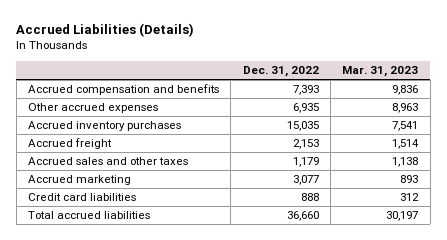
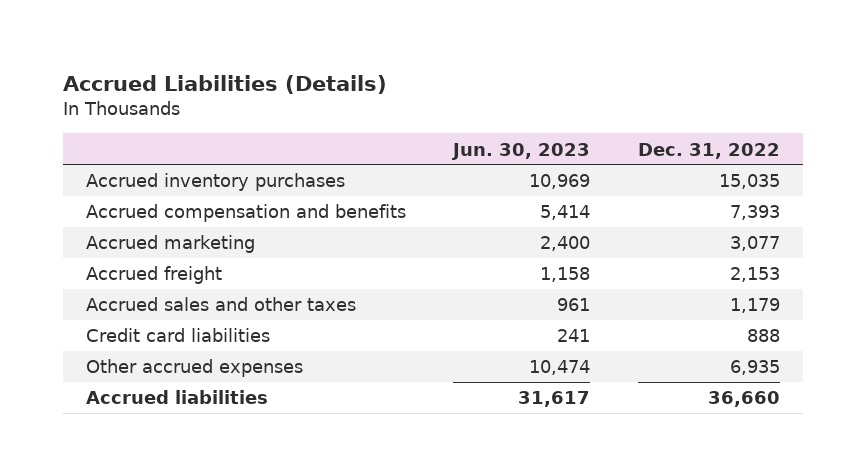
[342,66,419,78] Mar. 31, 2023 -> none
none -> [451,142,591,160] Jun. 30, 2023
[28,84,220,96] Accrued compensation and benefits -> [86,204,407,223] Accrued compensation and benefits
[28,175,132,186] Accrued marketing -> [86,235,256,254] Accrued marketing
[28,103,159,114] Other accrued expenses -> [86,359,304,378] Other accrued expenses
[28,211,151,220] Total accrued liabilities -> [86,390,269,405] Accrued liabilities

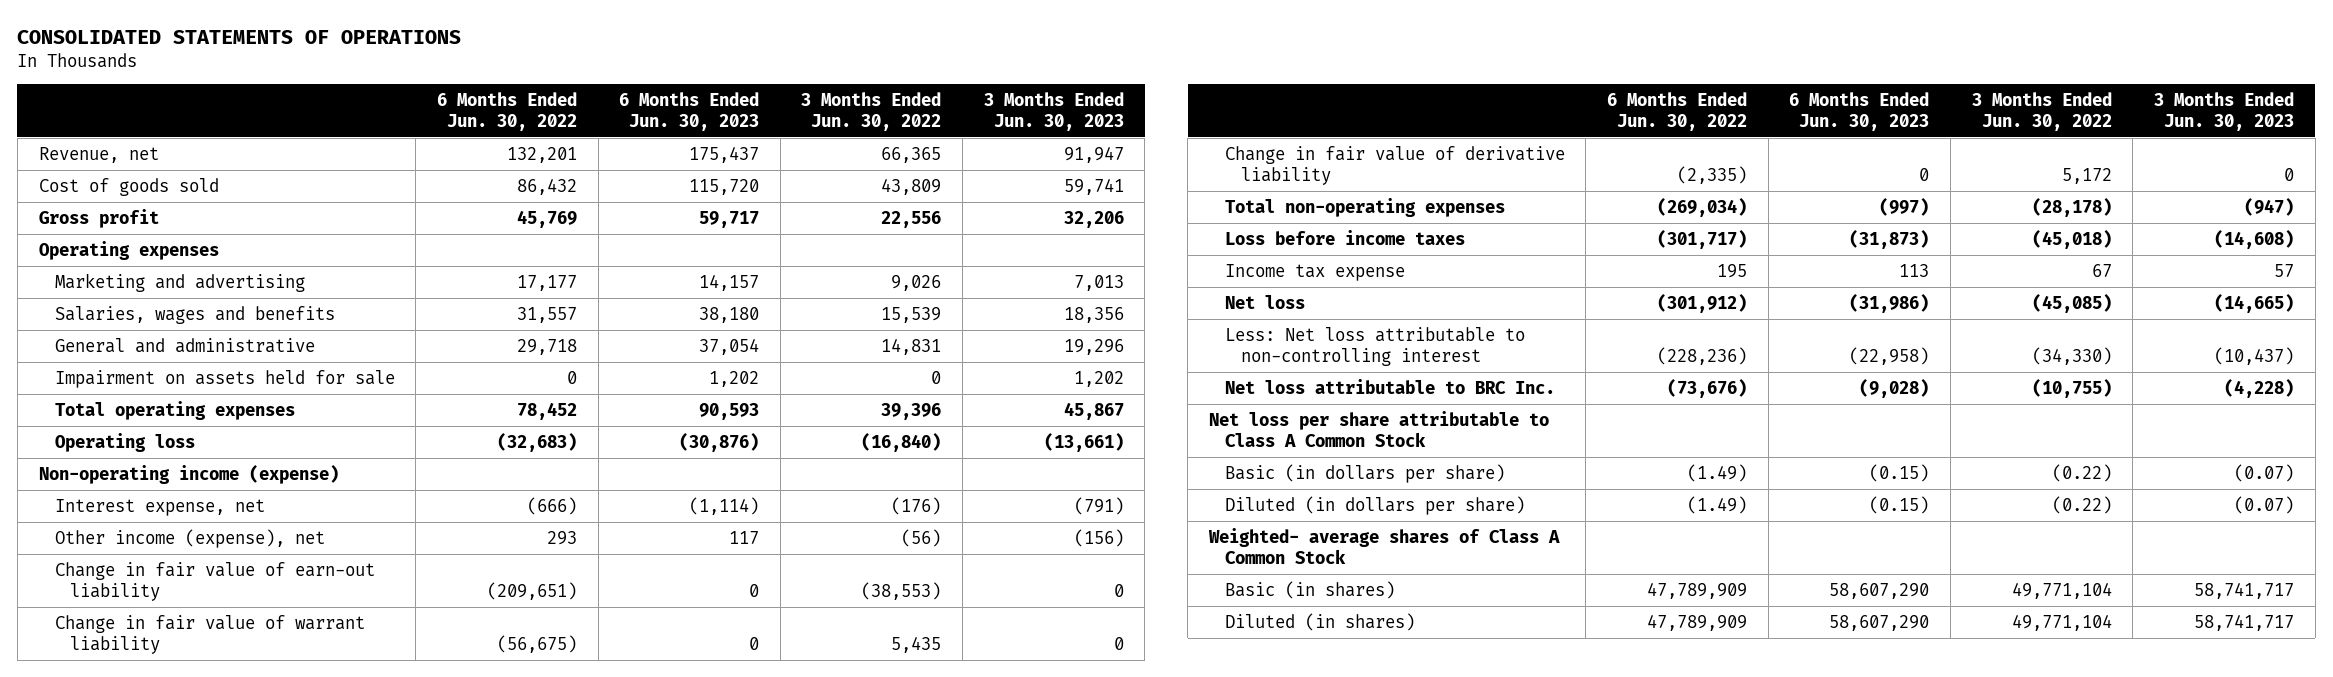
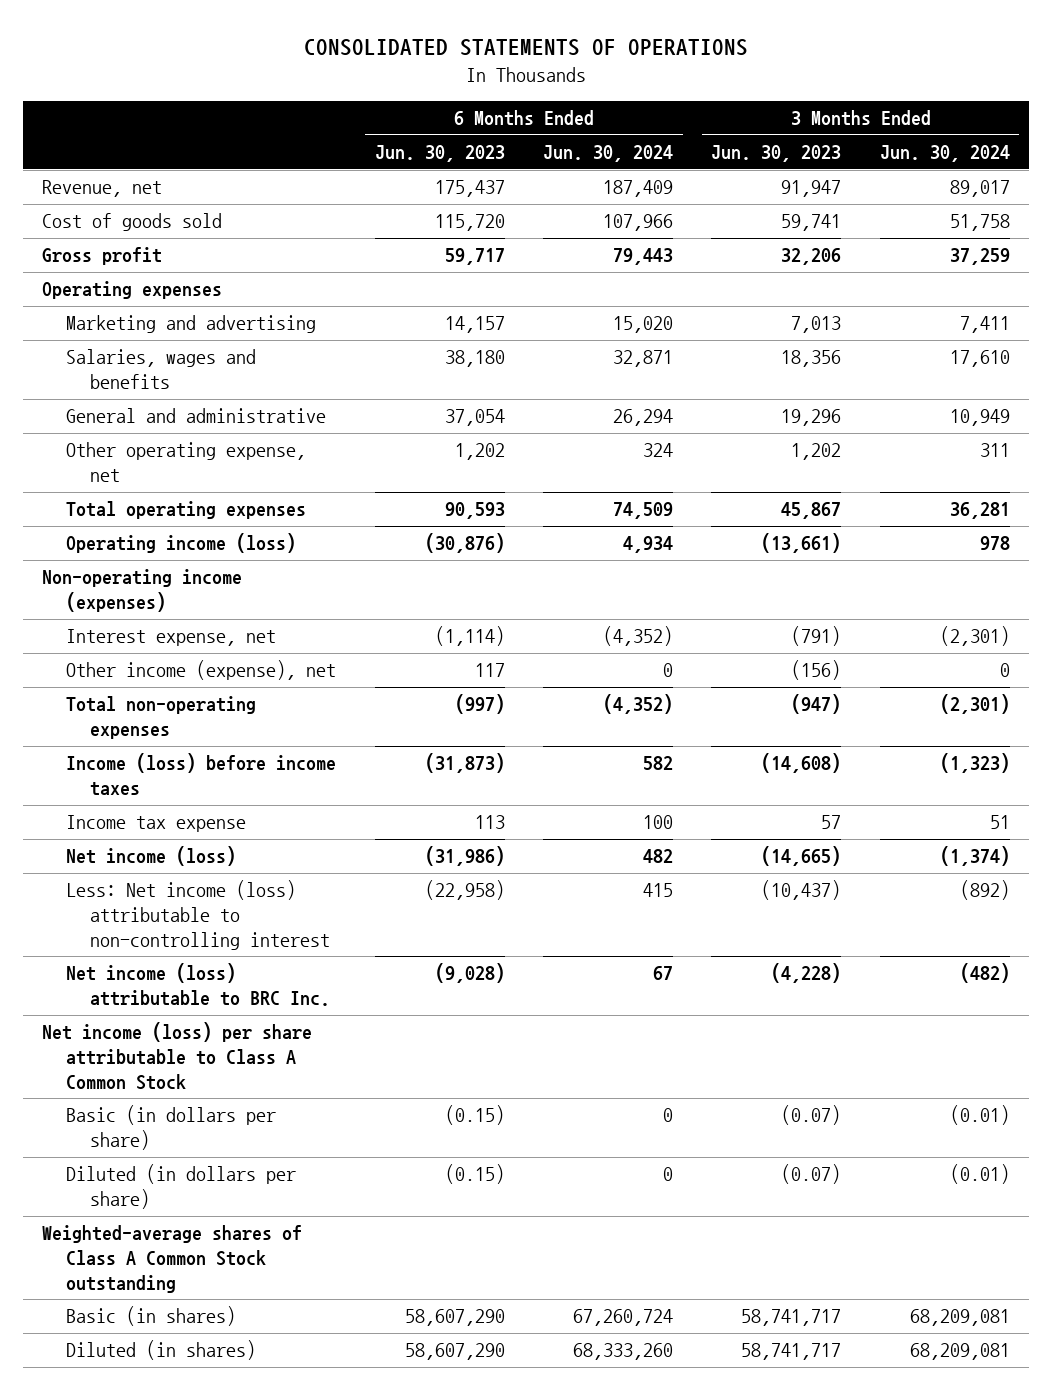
[436,92,577,132] 6 Months Ended Jun. 30, 2022 -> none
[801,92,942,132] 3 Months Ended Jun. 30, 2022 -> none
none -> [543,145,674,163] Jun. 30, 2024
none -> [879,145,1010,163] Jun. 30, 2024
[54,369,395,388] Impairment on assets held for sale -> [66,442,307,483] Other operating expense, net
[54,432,195,452] Operating loss -> [66,533,297,554] Operating income (loss)
[38,464,339,484] Non-operating income (expense) -> [42,569,243,613] Non-operating income (expenses)
[54,561,375,601] Change in fair value of earn-out liability -> none
[54,614,365,654] Change in fair value of warrant liability -> none
[1224,145,1565,185] Change in fair value of derivative liability -> none
[1224,229,1465,245] Loss before income taxes -> [66,753,337,797] Income (loss) before income taxes
[1224,294,1305,309] Net loss -> [66,846,237,867] Net income (loss)
[1224,326,1525,366] Less: Net loss attributable to non-controlling interest -> [66,880,331,950] Less: Net income (loss) attributable to non-controlling interest
[1224,378,1555,394] Net loss attributable to BRC Inc. -> [66,963,331,1007] Net income (loss) attributable to BRC Inc.
[1208,410,1549,447] Net loss per share attributable to Class A Common Stock -> [42,1022,313,1090] Net income (loss) per share attributable to Class A Common Stock
[1207,527,1560,564] Weighted- average shares of Class A Common Stock -> [42,1225,303,1293] Weighted-average shares of Class A Common Stock outstanding

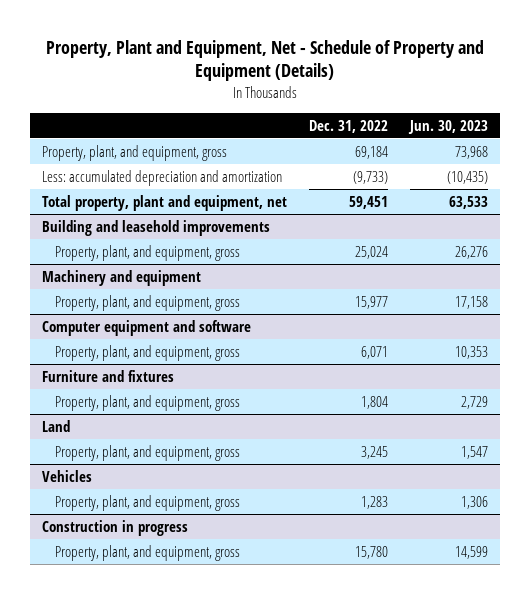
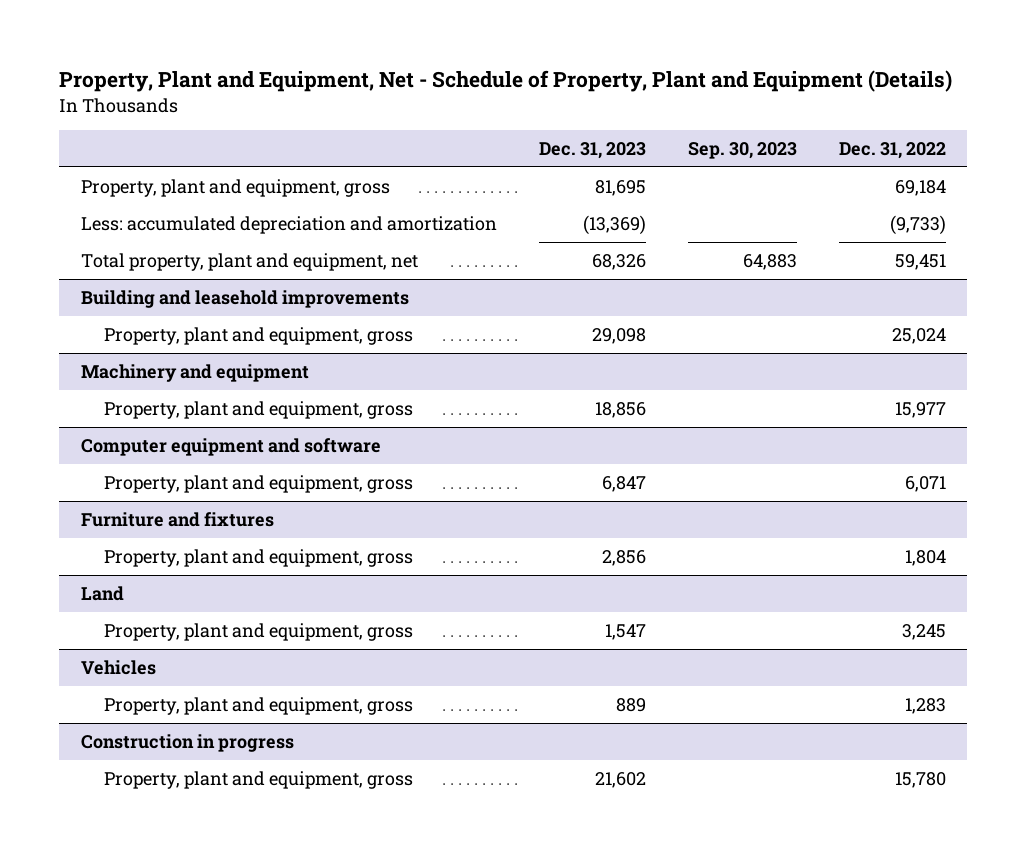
[45,39,484,82] Property, Plant and Equipment, Net - Schedule of Property and Equipment (Details) -> [59,70,953,93] Property, Plant and Equipment, Net - Schedule of Property, Plant and Equipment (Details)
[408,119,489,134] Jun. 30, 2023 -> none
none -> [538,141,646,159] Dec. 31, 2023
none -> [687,141,797,159] Sep. 30, 2023
[41,144,227,161] Property, plant, and equipment, gross -> [80,178,390,197] Property, plant and equipment, gross
[55,244,241,261] Property, plant, and equipment, gross -> [103,326,413,345] Property, plant and equipment, gross
[55,294,241,311] Property, plant, and equipment, gross -> [103,400,413,419] Property, plant and equipment, gross
[55,344,241,361] Property, plant, and equipment, gross -> [103,474,413,493] Property, plant and equipment, gross
[55,394,241,411] Property, plant, and equipment, gross -> [103,548,413,567] Property, plant and equipment, gross
[55,444,241,461] Property, plant, and equipment, gross -> [103,622,413,641] Property, plant and equipment, gross
[55,494,241,511] Property, plant, and equipment, gross -> [103,696,413,715] Property, plant and equipment, gross
[55,544,241,561] Property, plant, and equipment, gross -> [103,770,413,789] Property, plant and equipment, gross

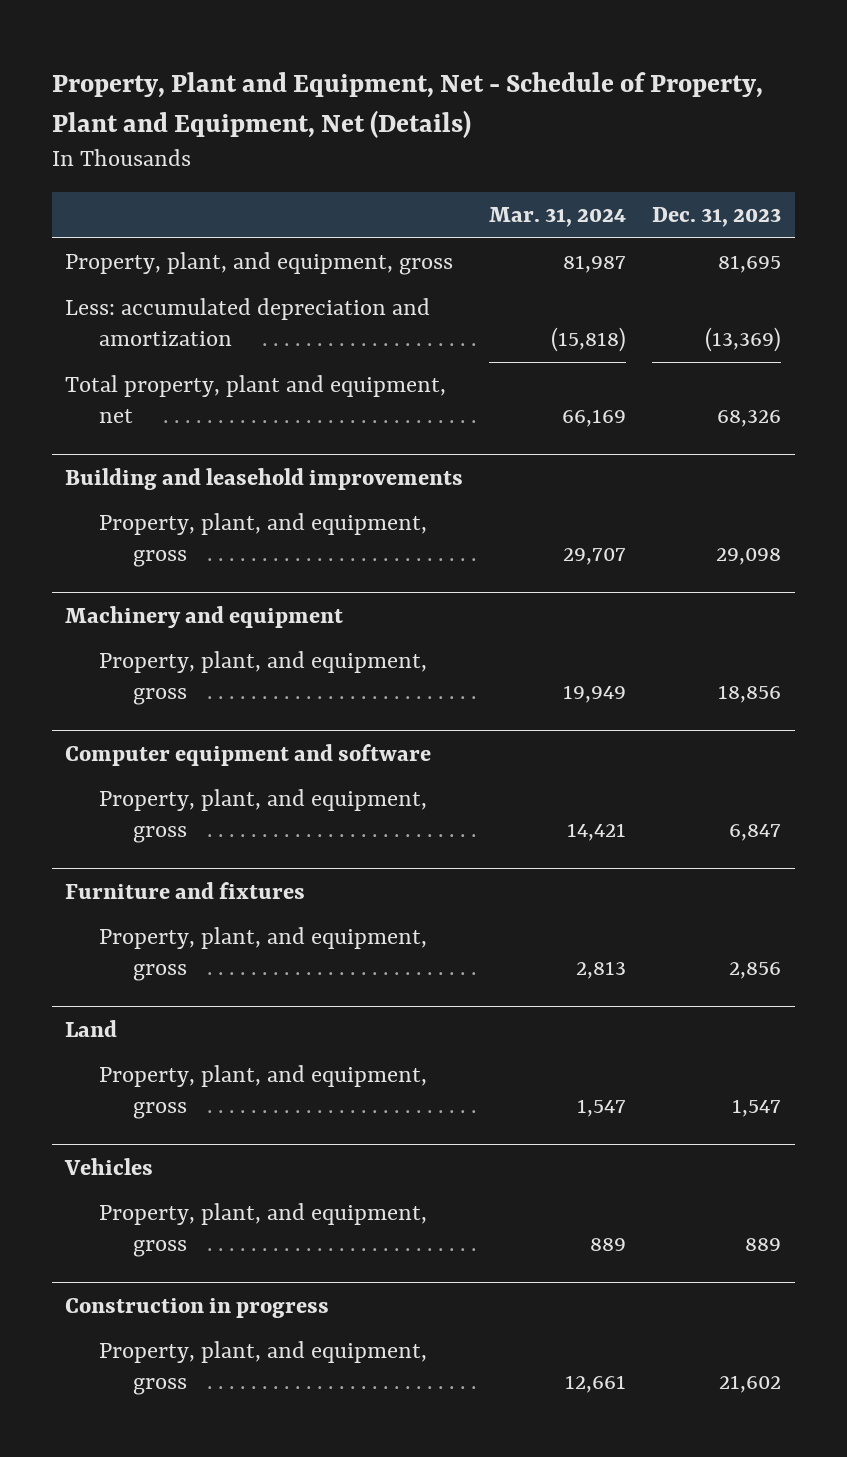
[59,70,953,93] Property, Plant and Equipment, Net - Schedule of Property, Plant and Equipment (Details) -> [52,71,764,138] Property, Plant and Equipment, Net - Schedule of Property, Plant and Equipment, Net (Details)
[687,141,797,159] Sep. 30, 2023 -> none
[839,141,947,159] Dec. 31, 2022 -> none
none -> [489,207,627,228] Mar. 31, 2024
[80,178,390,197] Property, plant and equipment, gross -> [65,252,454,276] Property, plant, and equipment, gross
[103,326,413,345] Property, plant and equipment, gross -> [99,513,428,567] Property, plant, and equipment, gross
[103,400,413,419] Property, plant and equipment, gross -> [99,651,428,705] Property, plant, and equipment, gross
[103,474,413,493] Property, plant and equipment, gross -> [99,789,428,843] Property, plant, and equipment, gross
[103,548,413,567] Property, plant and equipment, gross -> [99,927,428,981] Property, plant, and equipment, gross
[103,622,413,641] Property, plant and equipment, gross -> [99,1065,428,1119] Property, plant, and equipment, gross
[103,696,413,715] Property, plant and equipment, gross -> [99,1203,428,1257] Property, plant, and equipment, gross
[103,770,413,789] Property, plant and equipment, gross -> [99,1341,428,1395] Property, plant, and equipment, gross

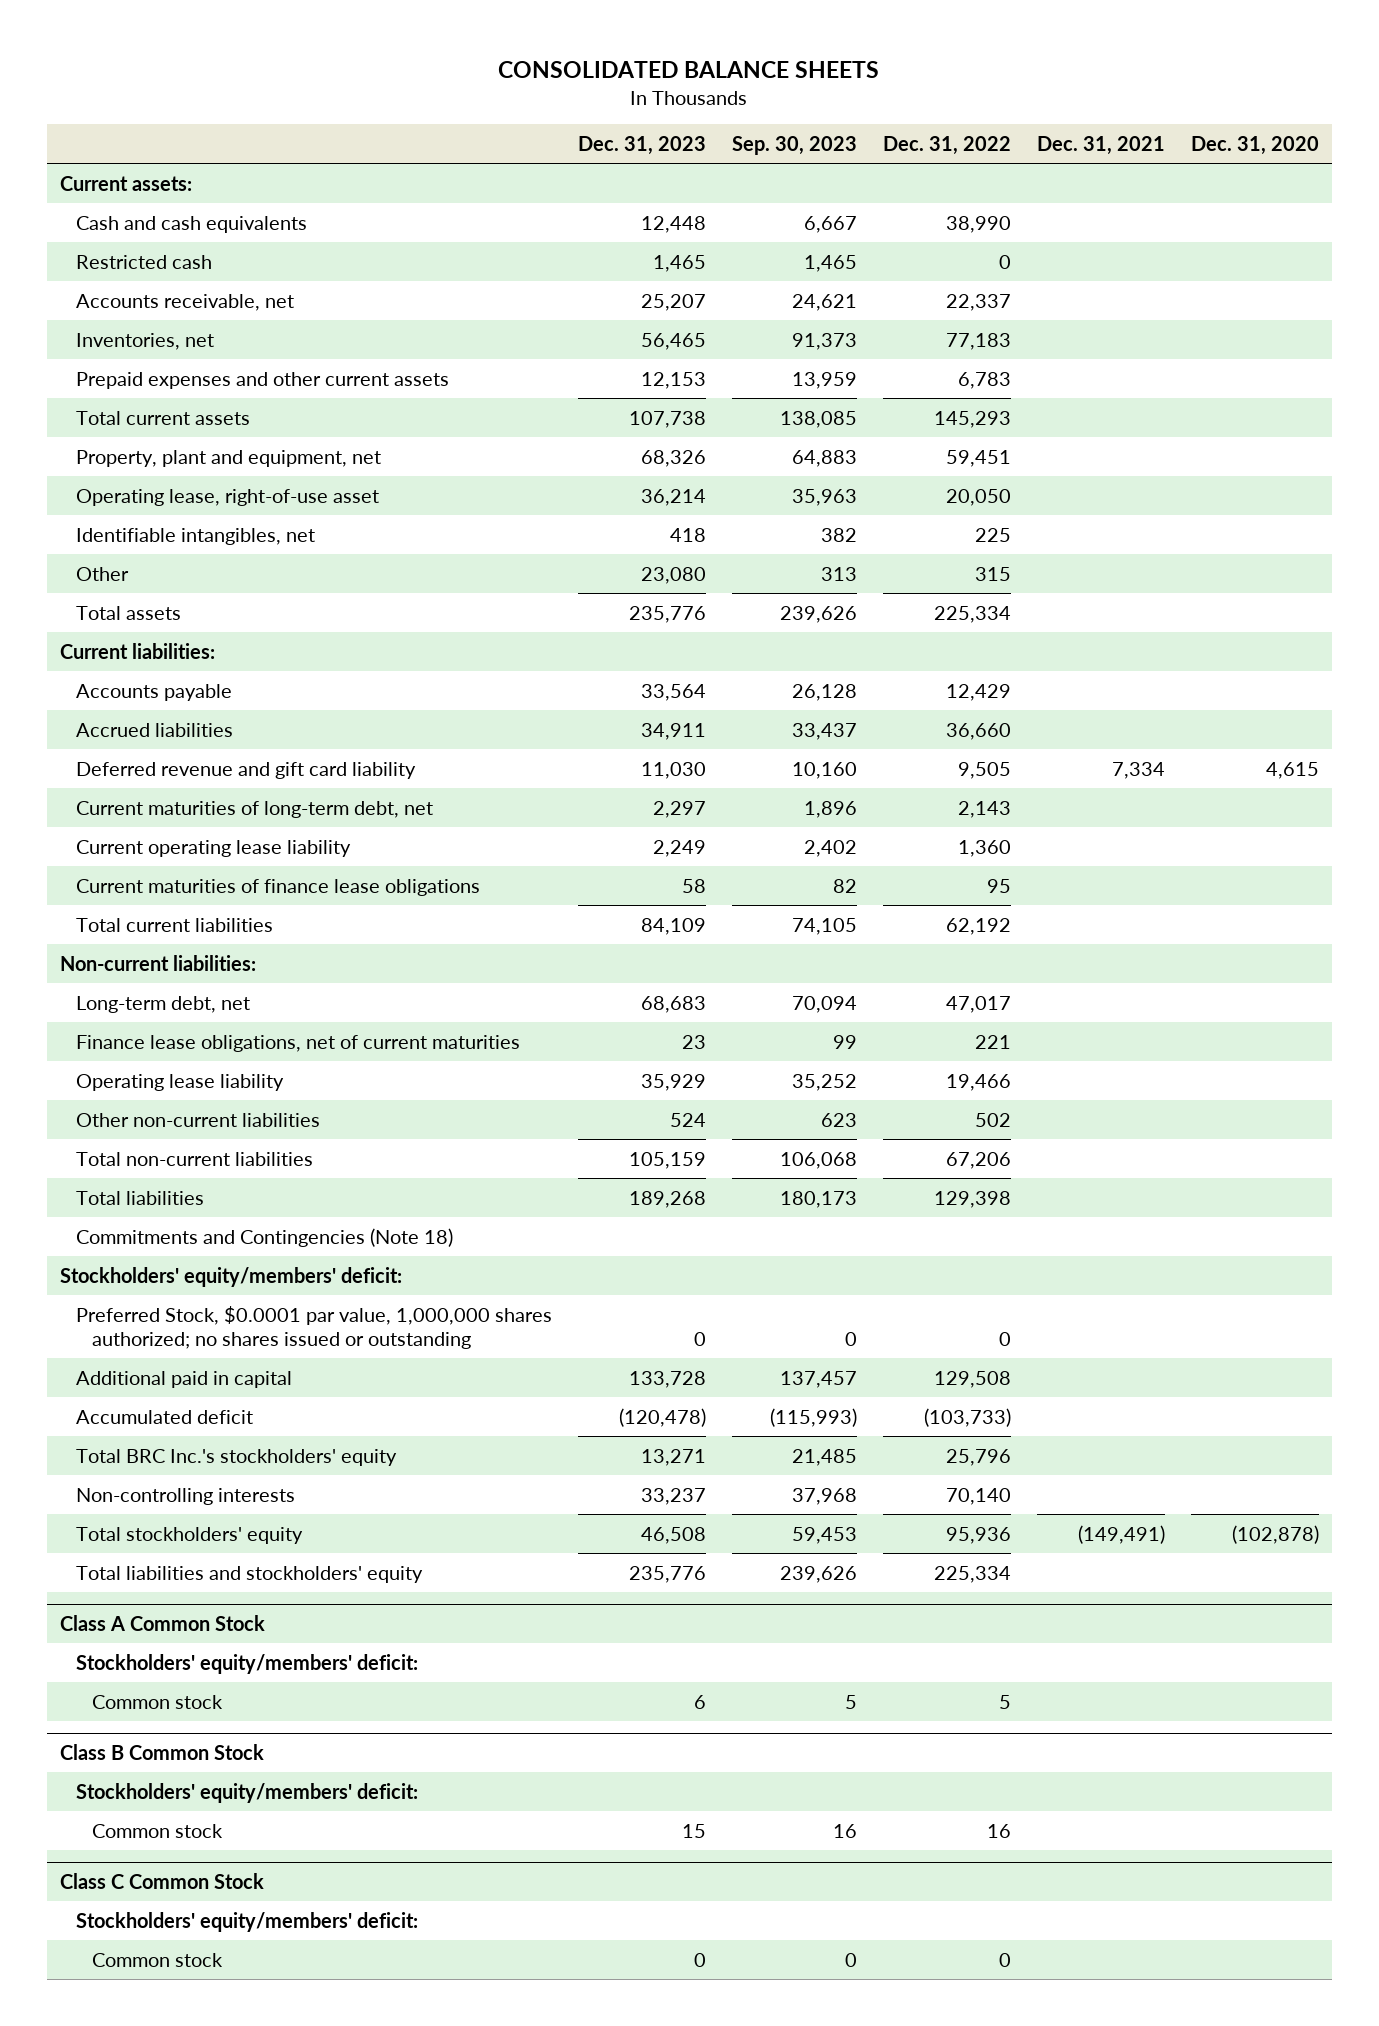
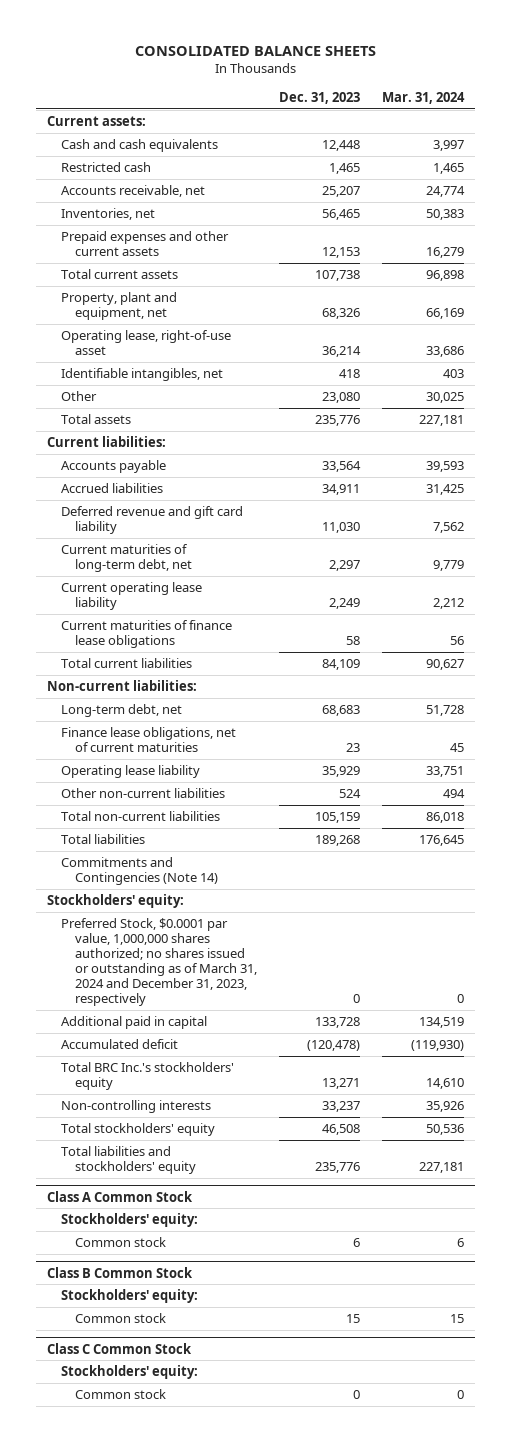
[731,135,857,155] Sep. 30, 2023 -> none
[882,135,1011,155] Dec. 31, 2022 -> none
[1036,135,1165,155] Dec. 31, 2021 -> none
[1190,135,1319,155] Dec. 31, 2020 -> none
none -> [382,92,466,105] Mar. 31, 2024
[75,1227,453,1247] Commitments and Contingencies (Note 18) -> [61,857,219,886] Commitments and Contingencies (Note 14)
[59,1266,402,1287] Stockholders' equity/members' deficit: -> [47,894,185,909] Stockholders' equity:
[75,1305,552,1349] Preferred Stock, $0.0001 par value, 1,000,000 shares authorized; no shares issued or outstanding -> [61,918,258,1006] Preferred Stock, $0.0001 par value, 1,000,000 shares authorized; no shares issued or outstanding as of March 31, 2024 and December 31, 2023, respectively
[75,1653,418,1674] Stockholders' equity/members' deficit: -> [61,1213,199,1228] Stockholders' equity:
[75,1782,418,1803] Stockholders' equity/members' deficit: -> [61,1289,199,1304] Stockholders' equity:
[75,1911,418,1932] Stockholders' equity/members' deficit: -> [61,1365,199,1380] Stockholders' equity:

